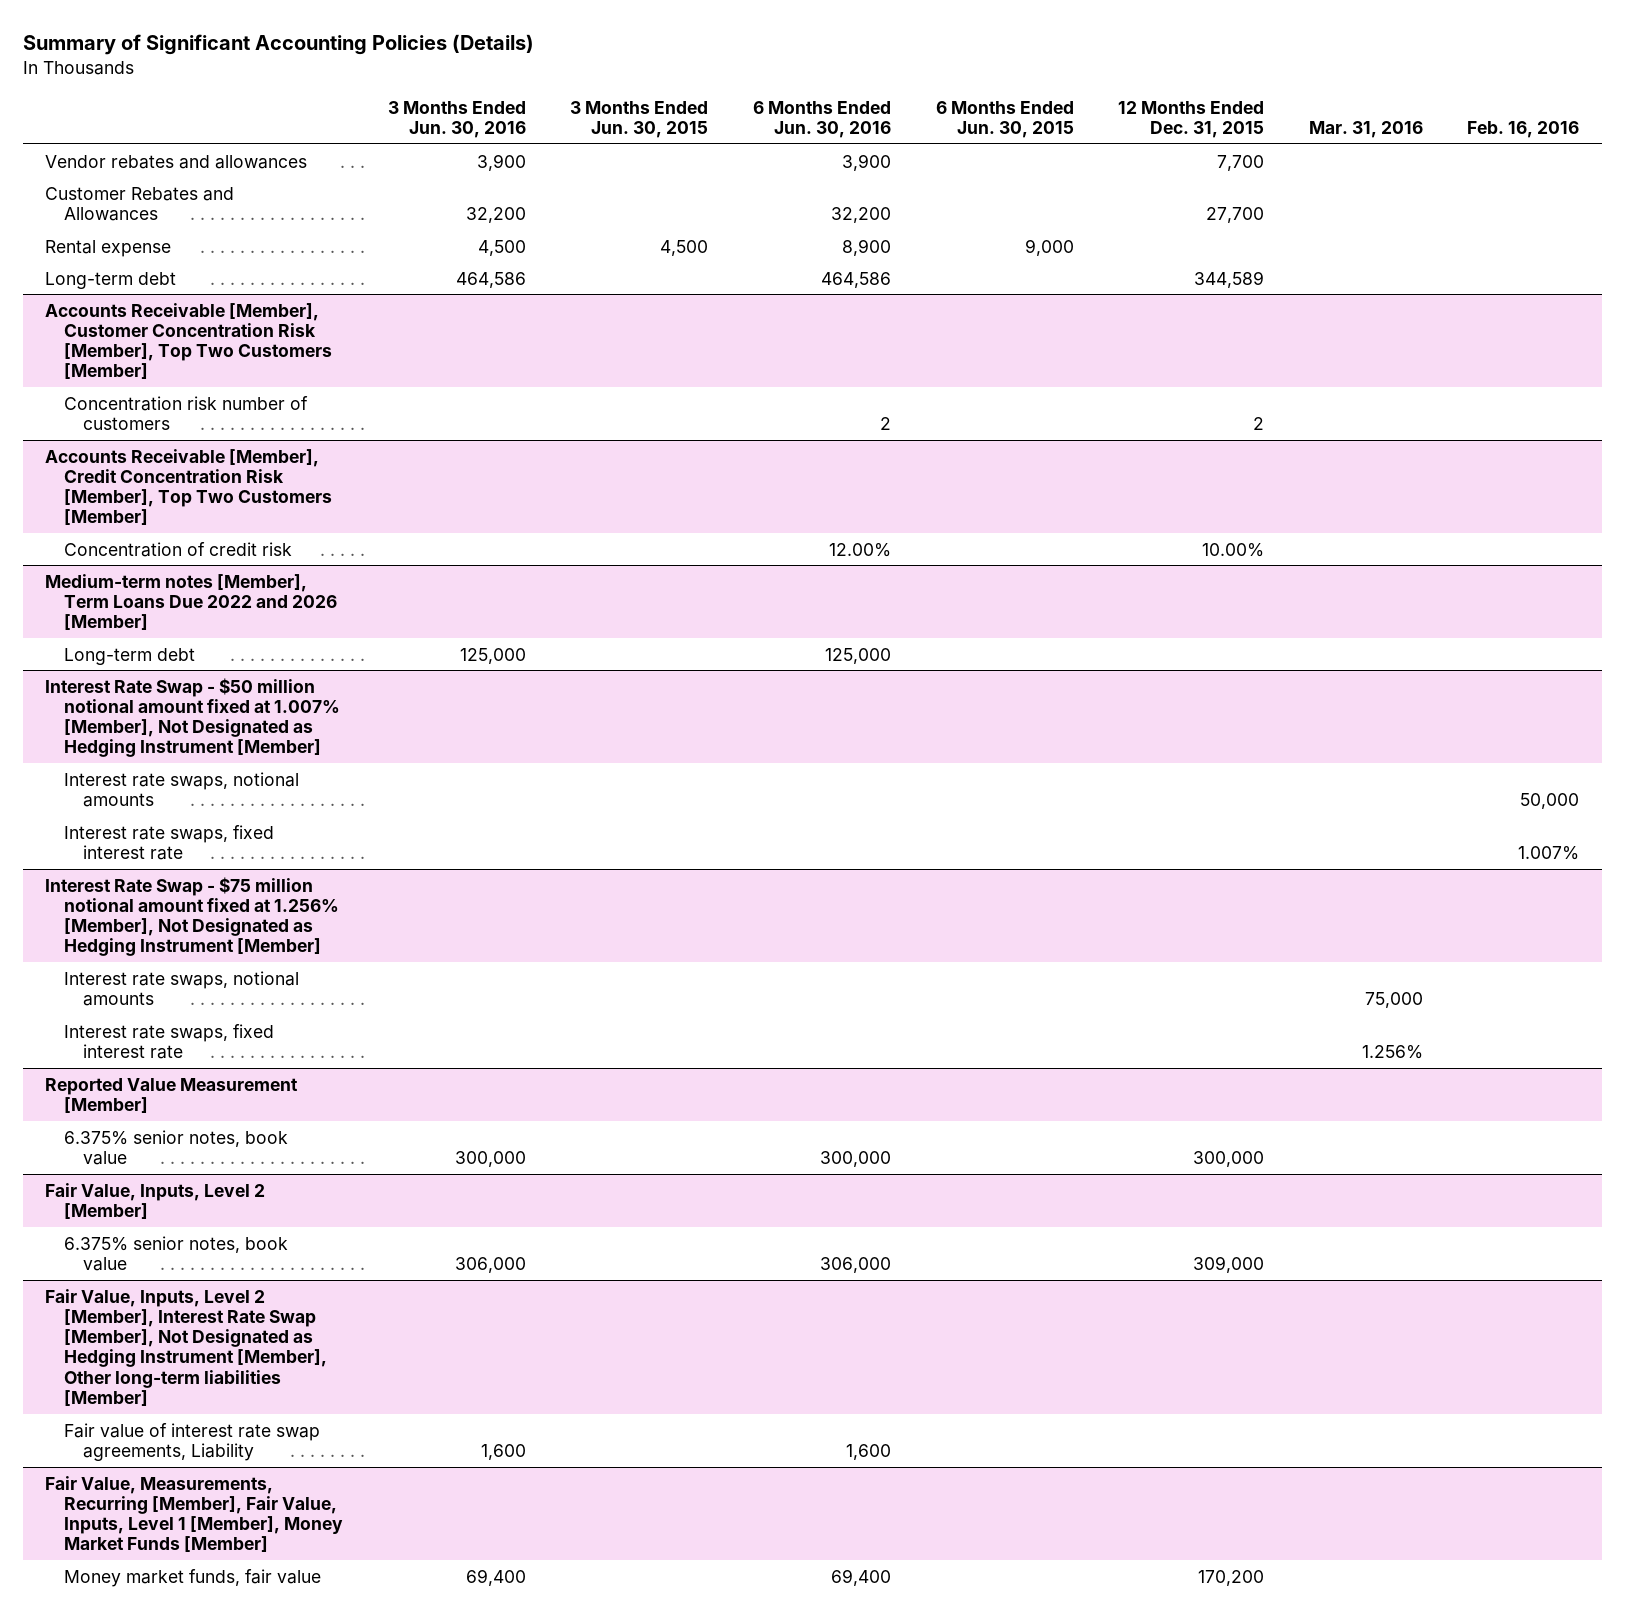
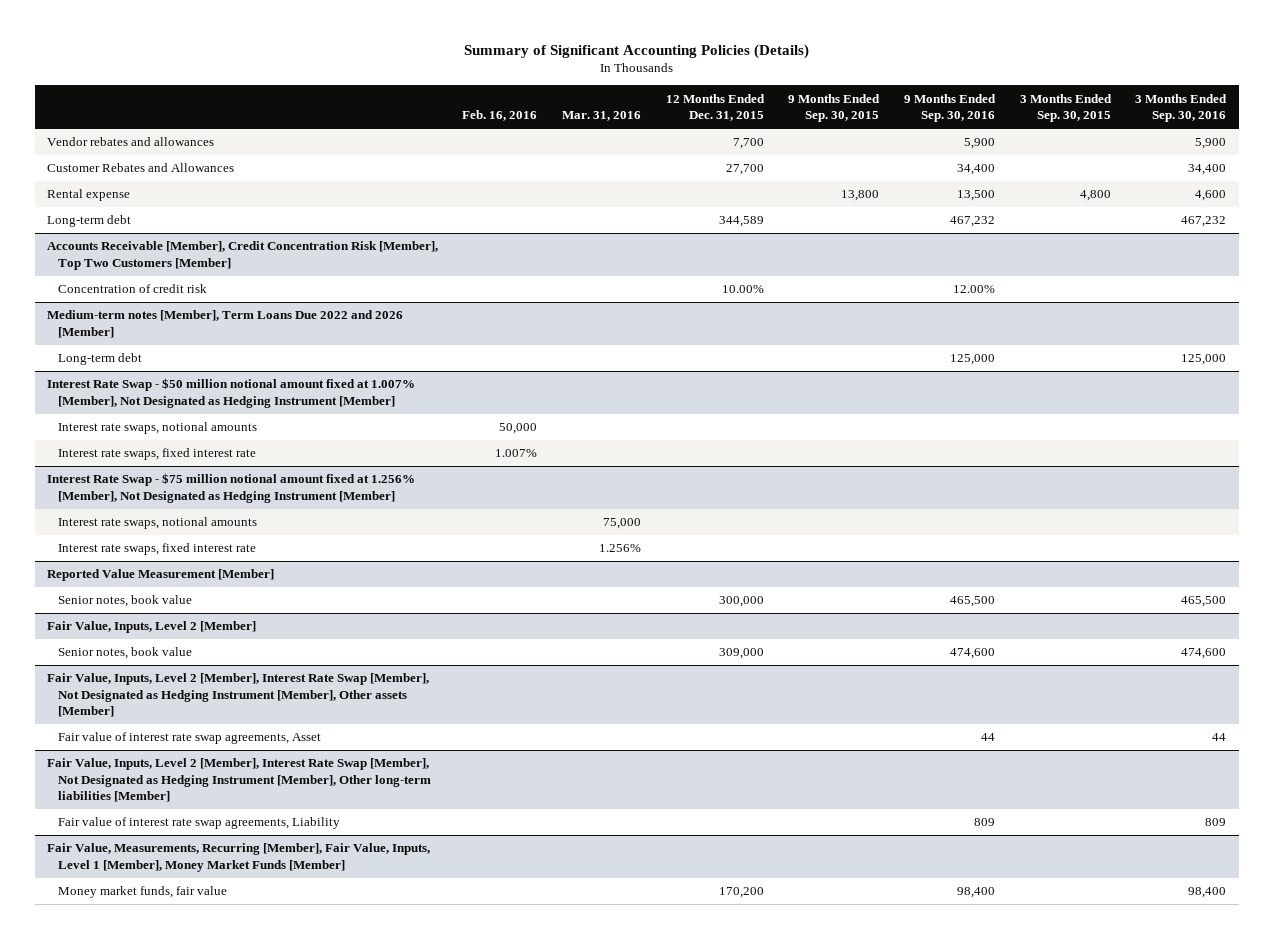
[387,100,526,139] 3 Months Ended Jun. 30, 2016 -> none
[570,100,709,139] 3 Months Ended Jun. 30, 2015 -> none
[752,100,891,139] 6 Months Ended Jun. 30, 2016 -> none
[935,100,1074,139] 6 Months Ended Jun. 30, 2015 -> none
none -> [788,93,881,123] 9 Months Ended Sep. 30, 2015
none -> [904,93,997,123] 9 Months Ended Sep. 30, 2016
none -> [1019,93,1112,123] 3 Months Ended Sep. 30, 2015
none -> [1135,93,1228,123] 3 Months Ended Sep. 30, 2016
[45,302,333,380] Accounts Receivable [Member], Customer Concentration Risk [Member], Top Two Customers [Member] -> none
[64,395,309,430] Concentration risk number of customers -> none
[64,1129,289,1165] 6.375% senior notes, book value -> [58,595,193,608] Senior notes, book value
[64,1235,289,1271] 6.375% senior notes, book value -> [58,647,193,660] Senior notes, book value
none -> [46,673,429,718] Fair Value, Inputs, Level 2 [Member], Interest Rate Swap [Member], Not Designated as Hedging Instrument [Member], Other assets [Member]
none -> [58,732,322,745] Fair value of interest rate swap agreements, Asset

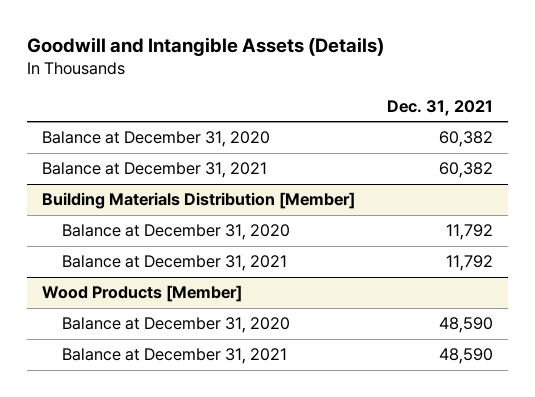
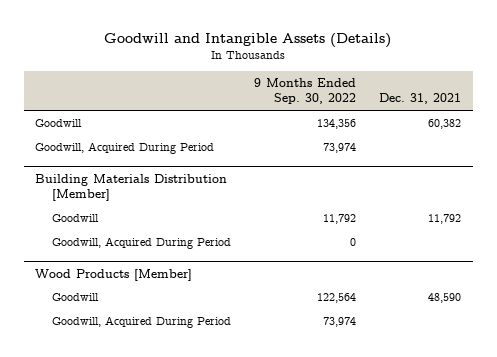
none -> [254,78,357,105] 9 Months Ended Sep. 30, 2022
[42,162,268,179] Balance at December 31, 2021 -> none
[42,131,271,148] Balance at December 31, 2020 -> [35,119,83,128] Goodwill
none -> [35,142,215,155] Goodwill, Acquired During Period
[62,255,288,272] Balance at December 31, 2021 -> none
[62,224,291,241] Balance at December 31, 2020 -> [52,214,100,223] Goodwill
none -> [52,237,232,250] Goodwill, Acquired During Period
[62,348,288,365] Balance at December 31, 2021 -> none
[62,317,291,334] Balance at December 31, 2020 -> [52,293,100,302] Goodwill
none -> [52,316,232,329] Goodwill, Acquired During Period

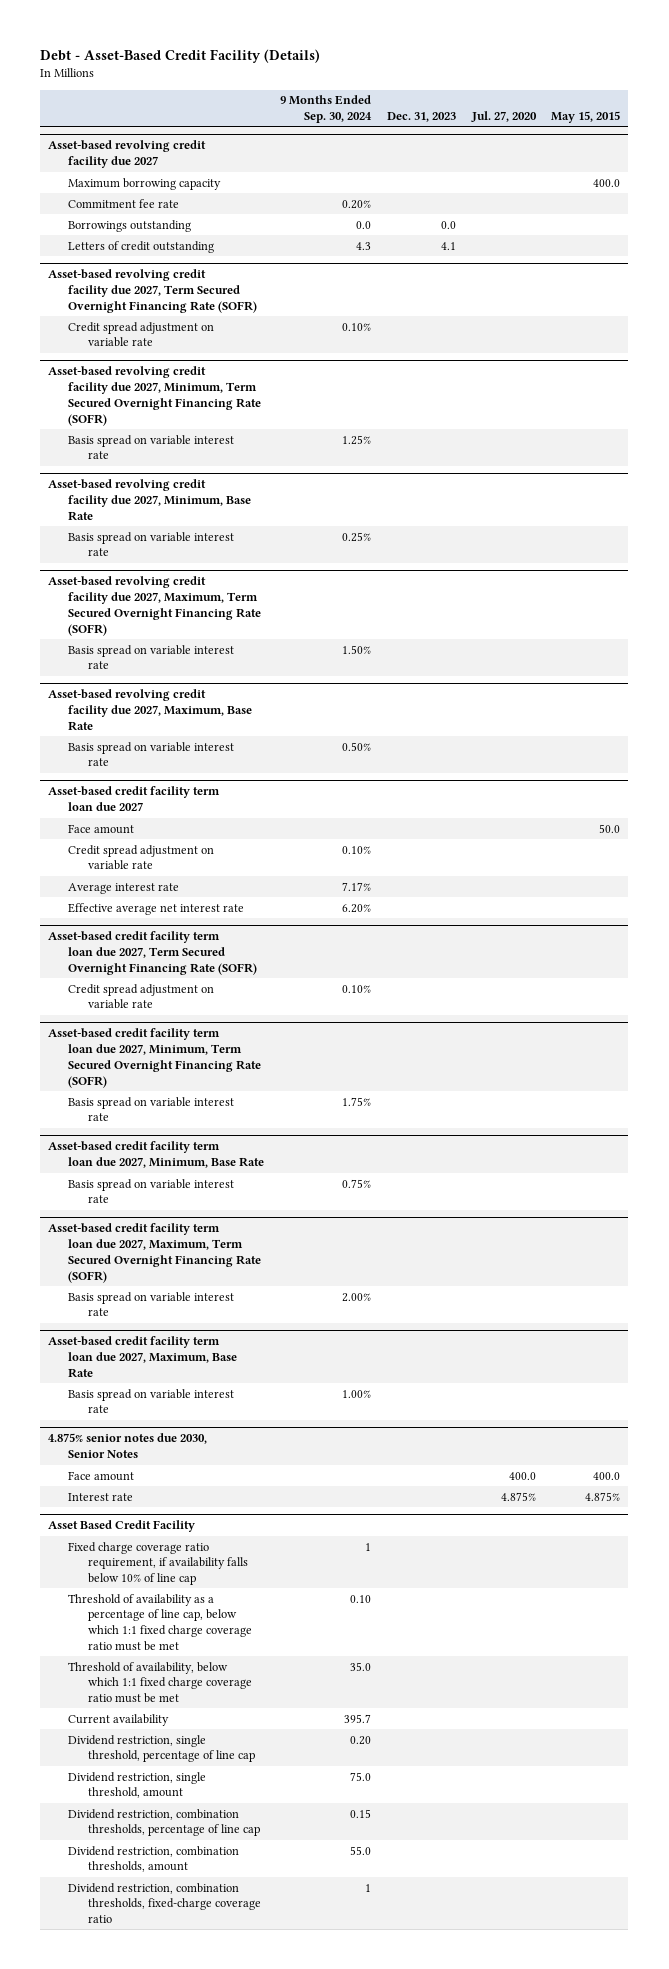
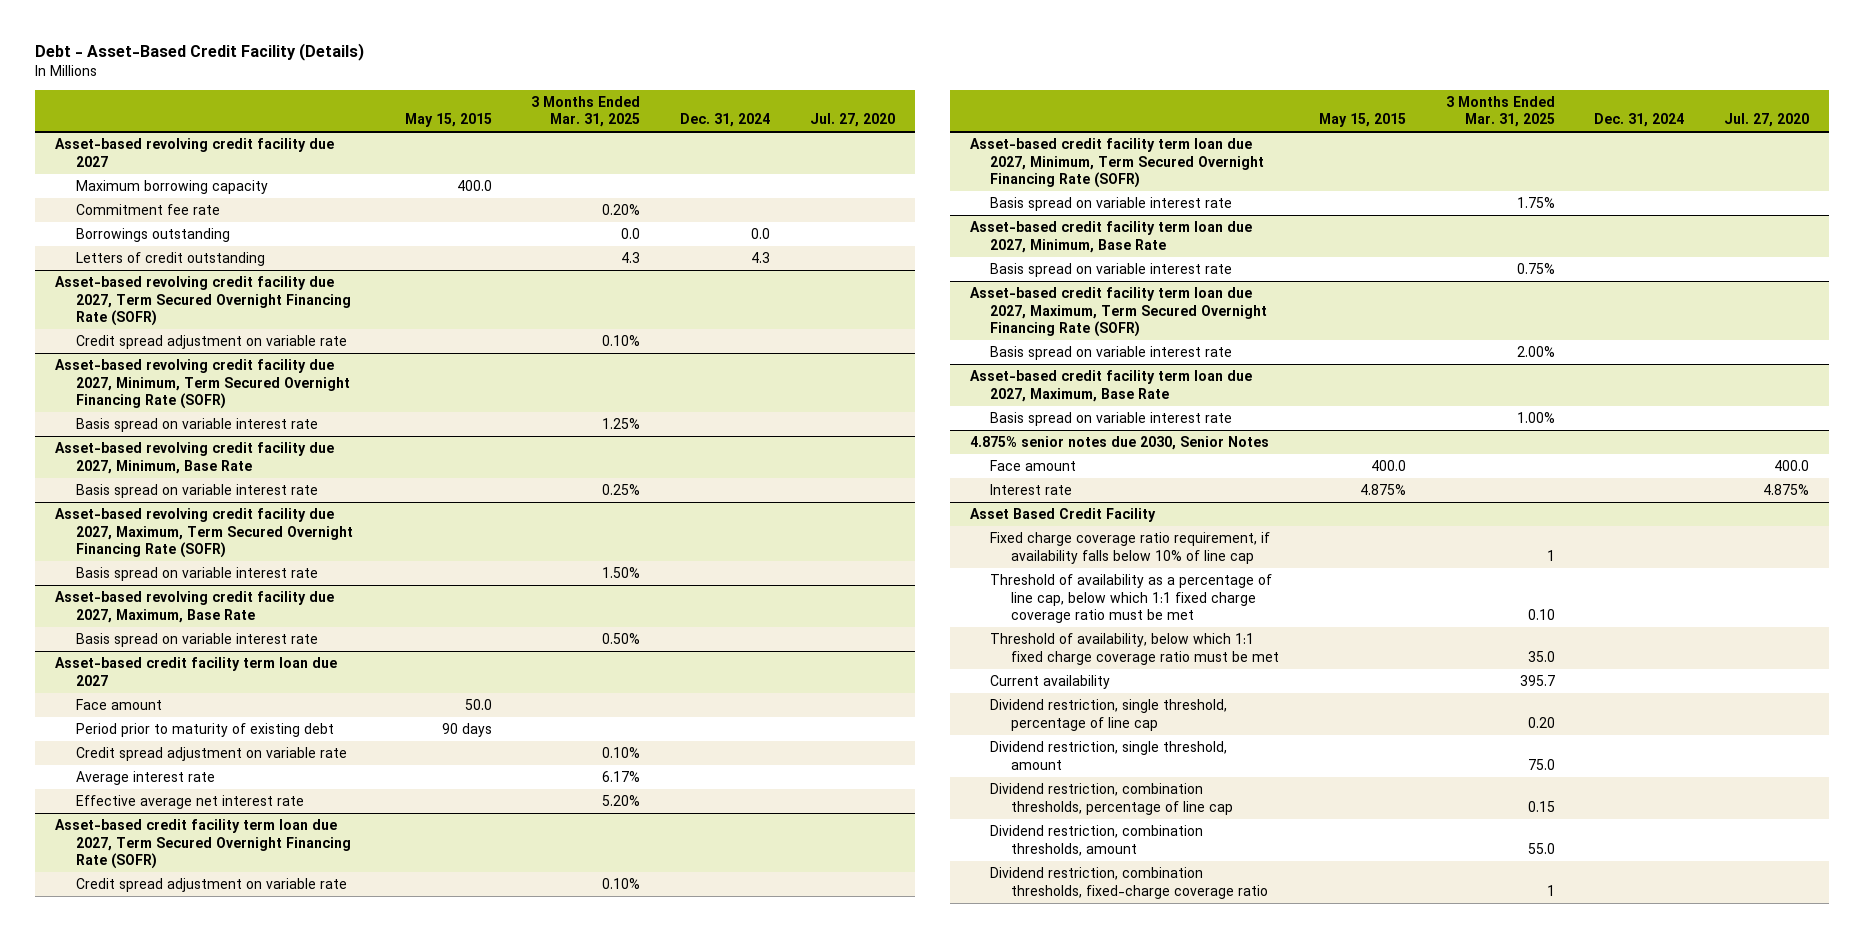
[280,95,373,124] 9 Months Ended Sep. 30, 2024 -> none
[386,112,456,123] Dec. 31, 2023 -> none
none -> [531,95,641,128] 3 Months Ended Mar. 31, 2025
none -> [680,113,771,128] Dec. 31, 2024
none -> [75,722,334,737] Period prior to maturity of existing debt

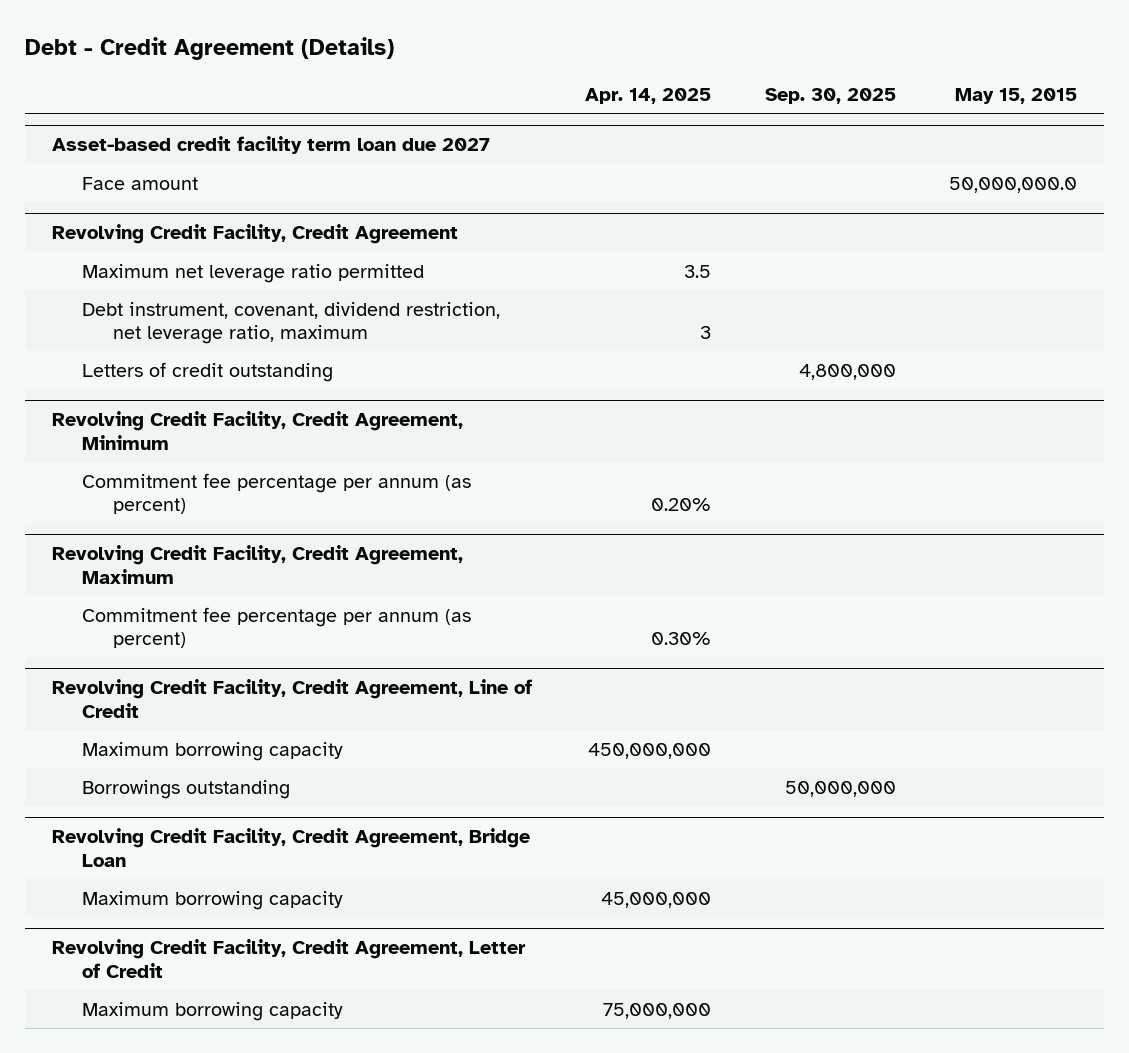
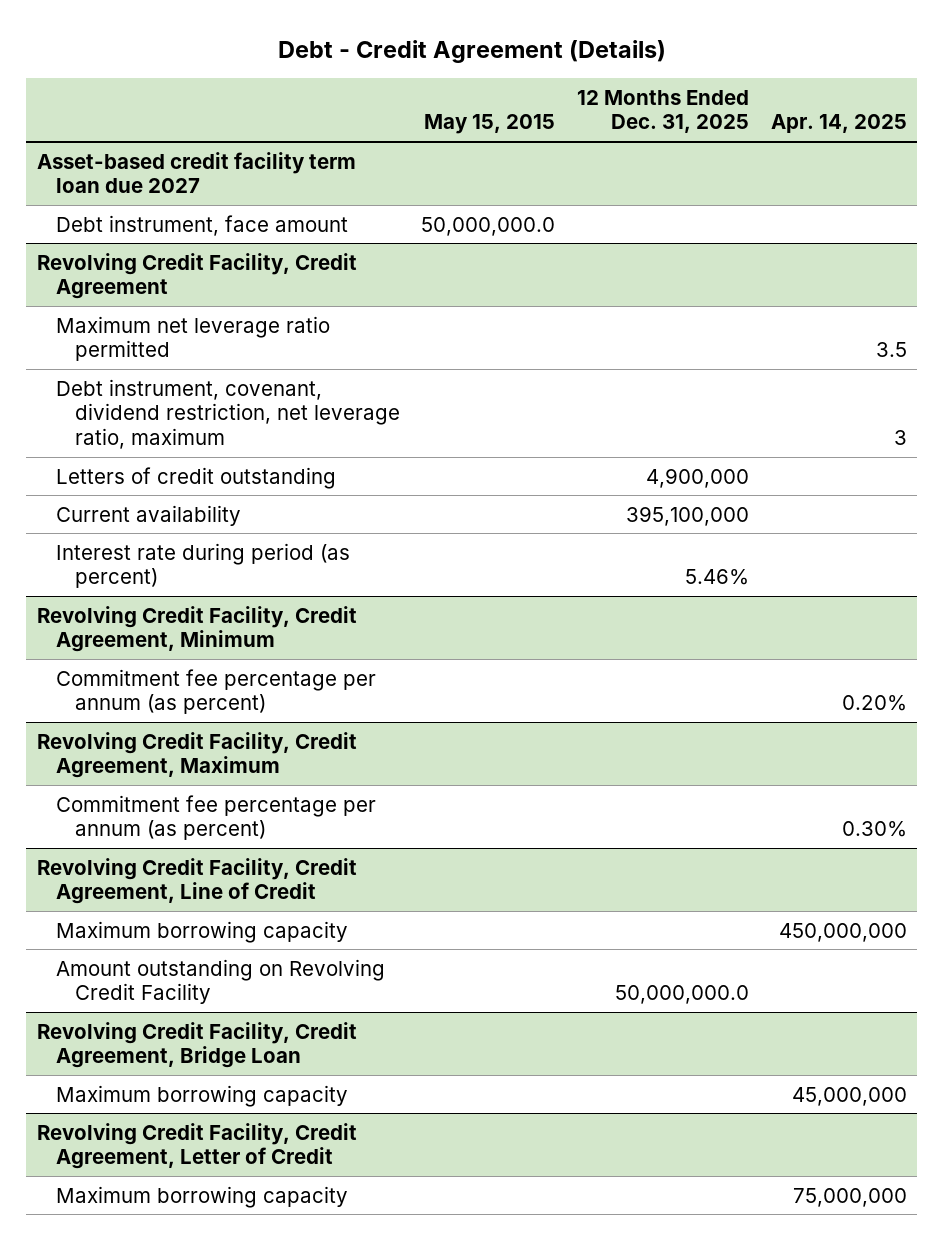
[764,87,896,104] Sep. 30, 2025 -> none
none -> [576,89,749,134] 12 Months Ended Dec. 31, 2025
[82,176,199,190] Face amount -> [55,214,348,236] Debt instrument, face amount
none -> [55,504,241,526] Current availability
none -> [55,542,350,589] Interest rate during period (as percent)
[82,779,291,799] Borrowings outstanding -> [55,958,385,1005] Amount outstanding on Revolving Credit Facility

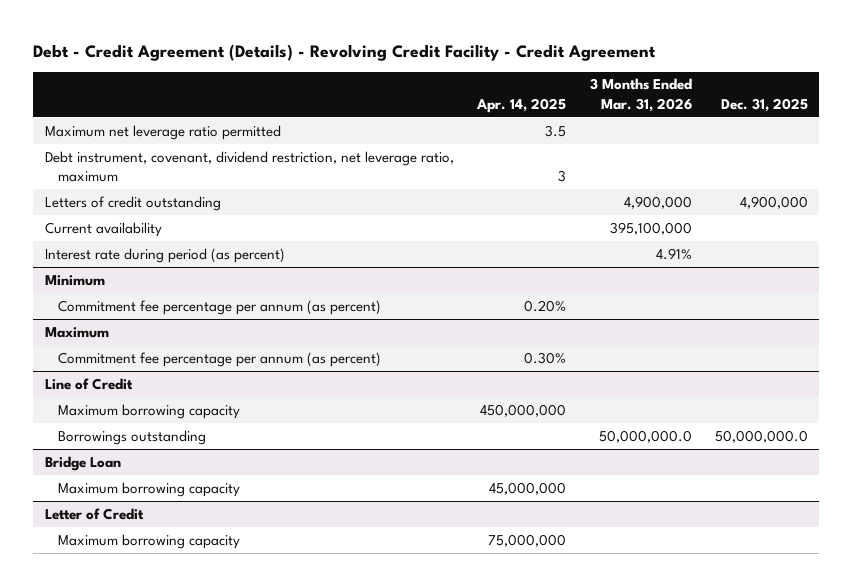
[277,39,666,63] Debt - Credit Agreement (Details) -> [33,43,657,61] Debt - Credit Agreement (Details) - Revolving Credit Facility - Credit Agreement
[424,114,556,135] May 15, 2015 -> none
[576,89,749,134] 12 Months Ended Dec. 31, 2025 -> none
none -> [589,78,692,112] 3 Months Ended Mar. 31, 2026
none -> [720,97,808,112] Dec. 31, 2025
[37,151,357,194] Asset-based credit facility term loan due 2027 -> none
[55,214,348,236] Debt instrument, face amount -> none
[37,252,358,300] Revolving Credit Facility, Credit Agreement -> none
[37,605,358,653] Revolving Credit Facility, Credit Agreement, Minimum -> [44,274,105,286] Minimum
[37,731,358,779] Revolving Credit Facility, Credit Agreement, Maximum -> [44,326,109,338] Maximum
[37,857,358,905] Revolving Credit Facility, Credit Agreement, Line of Credit -> [44,377,133,390] Line of Credit
[55,958,385,1005] Amount outstanding on Revolving Credit Facility -> [58,429,207,445] Borrowings outstanding
[37,1021,358,1069] Revolving Credit Facility, Credit Agreement, Bridge Loan -> [44,455,121,471] Bridge Loan
[37,1122,358,1170] Revolving Credit Facility, Credit Agreement, Letter of Credit -> [44,507,144,520] Letter of Credit

